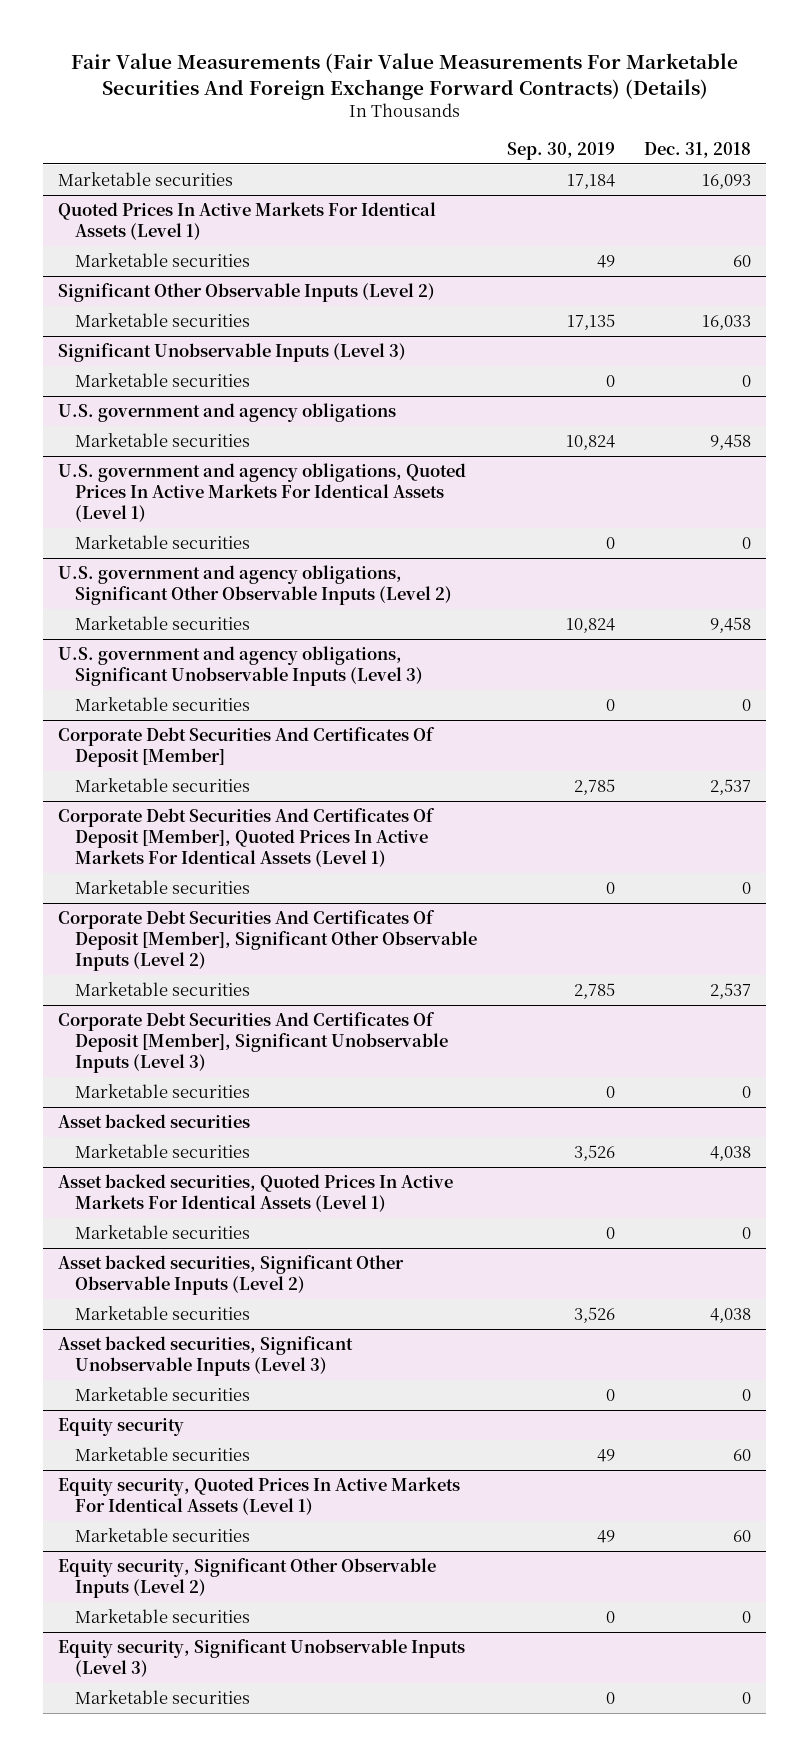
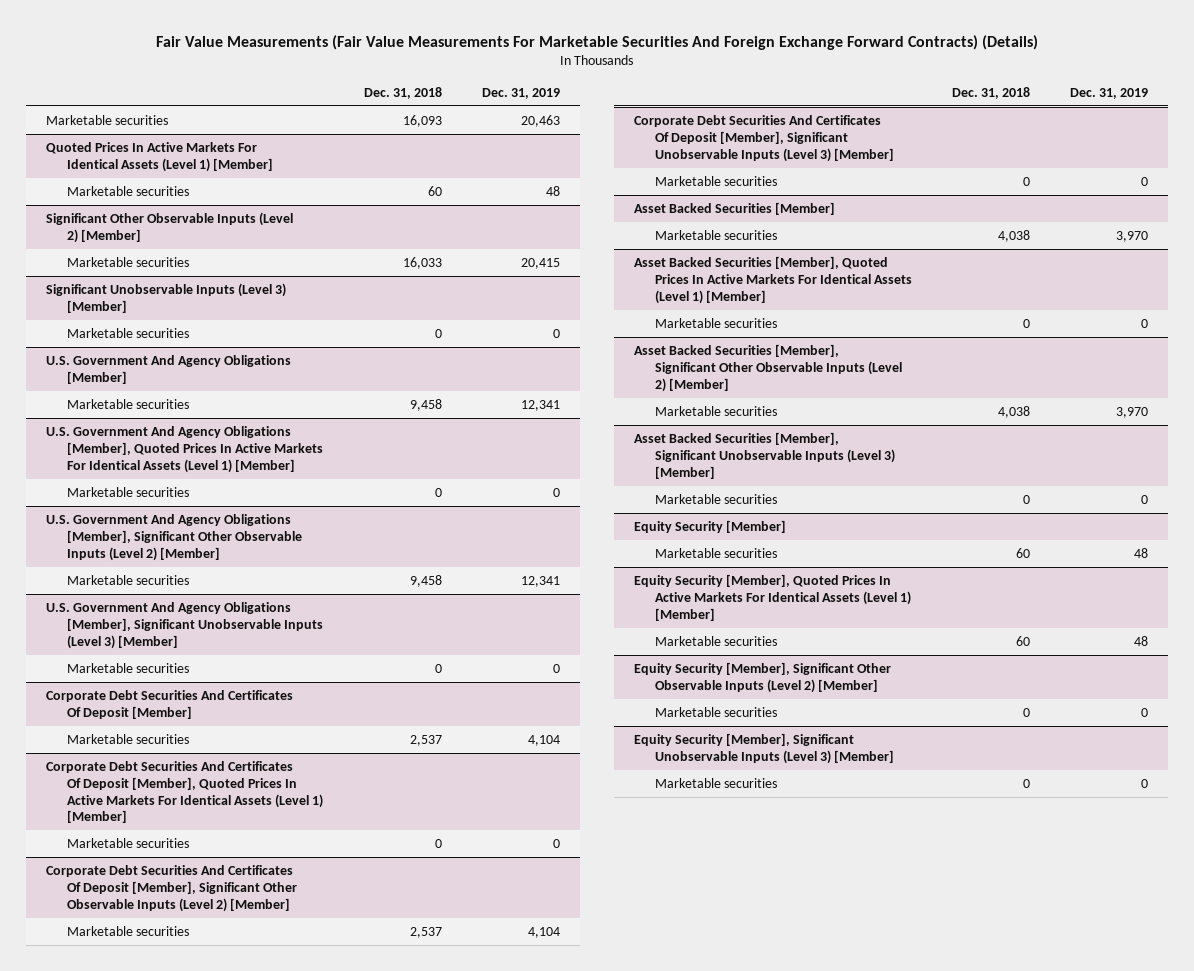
[506,141,615,160] Sep. 30, 2019 -> none
none -> [482,87,561,99] Dec. 31, 2019
[58,201,437,240] Quoted Prices In Active Markets For Identical Assets (Level 1) -> [45,141,274,172] Quoted Prices In Active Markets For Identical Assets (Level 1) [Member]
[58,282,436,302] Significant Other Observable Inputs (Level 2) -> [45,211,293,243] Significant Other Observable Inputs (Level 2) [Member]
[58,342,407,362] Significant Unobservable Inputs (Level 3) -> [45,282,286,313] Significant Unobservable Inputs (Level 3) [Member]
[58,402,397,422] U.S. government and agency obligations -> [45,354,291,384] U.S. Government And Agency Obligations [Member]
[58,462,467,522] U.S. government and agency obligations, Quoted Prices In Active Markets For Identical Assets (Level 1) -> [45,425,324,473] U.S. Government And Agency Obligations [Member], Quoted Prices In Active Markets For Identical Assets (Level 1) [Member]
[58,564,452,605] U.S. government and agency obligations, Significant Other Observable Inputs (Level 2) -> [45,513,303,561] U.S. Government And Agency Obligations [Member], Significant Other Observable Inputs (Level 2) [Member]
[58,645,423,686] U.S. government and agency obligations, Significant Unobservable Inputs (Level 3) -> [45,601,324,649] U.S. Government And Agency Obligations [Member], Significant Unobservable Inputs (Level 3) [Member]
[58,807,436,867] Corporate Debt Securities And Certificates Of Deposit [Member], Quoted Prices In Active Markets For Identical Assets (Level 1) -> [45,760,324,824] Corporate Debt Securities And Certificates Of Deposit [Member], Quoted Prices In Active Markets For Identical Assets (Level 1) [Member]
[58,909,477,971] Corporate Debt Securities And Certificates Of Deposit [Member], Significant Other Observable Inputs (Level 2) -> [45,864,298,912] Corporate Debt Securities And Certificates Of Deposit [Member], Significant Other Observable Inputs (Level 2) [Member]
[58,1011,448,1073] Corporate Debt Securities And Certificates Of Deposit [Member], Significant Unobservable Inputs (Level 3) -> [634,114,895,162] Corporate Debt Securities And Certificates Of Deposit [Member], Significant Unobservable Inputs (Level 3) [Member]
[58,1113,251,1128] Asset backed securities -> [634,201,836,215] Asset Backed Securities [Member]
[58,1173,454,1212] Asset backed securities, Quoted Prices In Active Markets For Identical Assets (Level 1) -> [634,255,913,304] Asset Backed Securities [Member], Quoted Prices In Active Markets For Identical Assets (Level 1) [Member]
[58,1254,405,1295] Asset backed securities, Significant Other Observable Inputs (Level 2) -> [634,343,903,392] Asset Backed Securities [Member], Significant Other Observable Inputs (Level 2) [Member]
[58,1335,354,1376] Asset backed securities, Significant Unobservable Inputs (Level 3) -> [634,431,896,479] Asset Backed Securities [Member], Significant Unobservable Inputs (Level 3) [Member]
[58,1417,185,1436] Equity security -> [634,519,787,533] Equity Security [Member]
[58,1476,461,1515] Equity security, Quoted Prices In Active Markets For Identical Assets (Level 1) -> [634,573,912,621] Equity Security [Member], Quoted Prices In Active Markets For Identical Assets (Level 1) [Member]
[58,1557,437,1598] Equity security, Significant Other Observable Inputs (Level 2) -> [634,661,892,693] Equity Security [Member], Significant Other Observable Inputs (Level 2) [Member]
[58,1638,466,1677] Equity security, Significant Unobservable Inputs (Level 3) -> [634,732,895,764] Equity Security [Member], Significant Unobservable Inputs (Level 3) [Member]

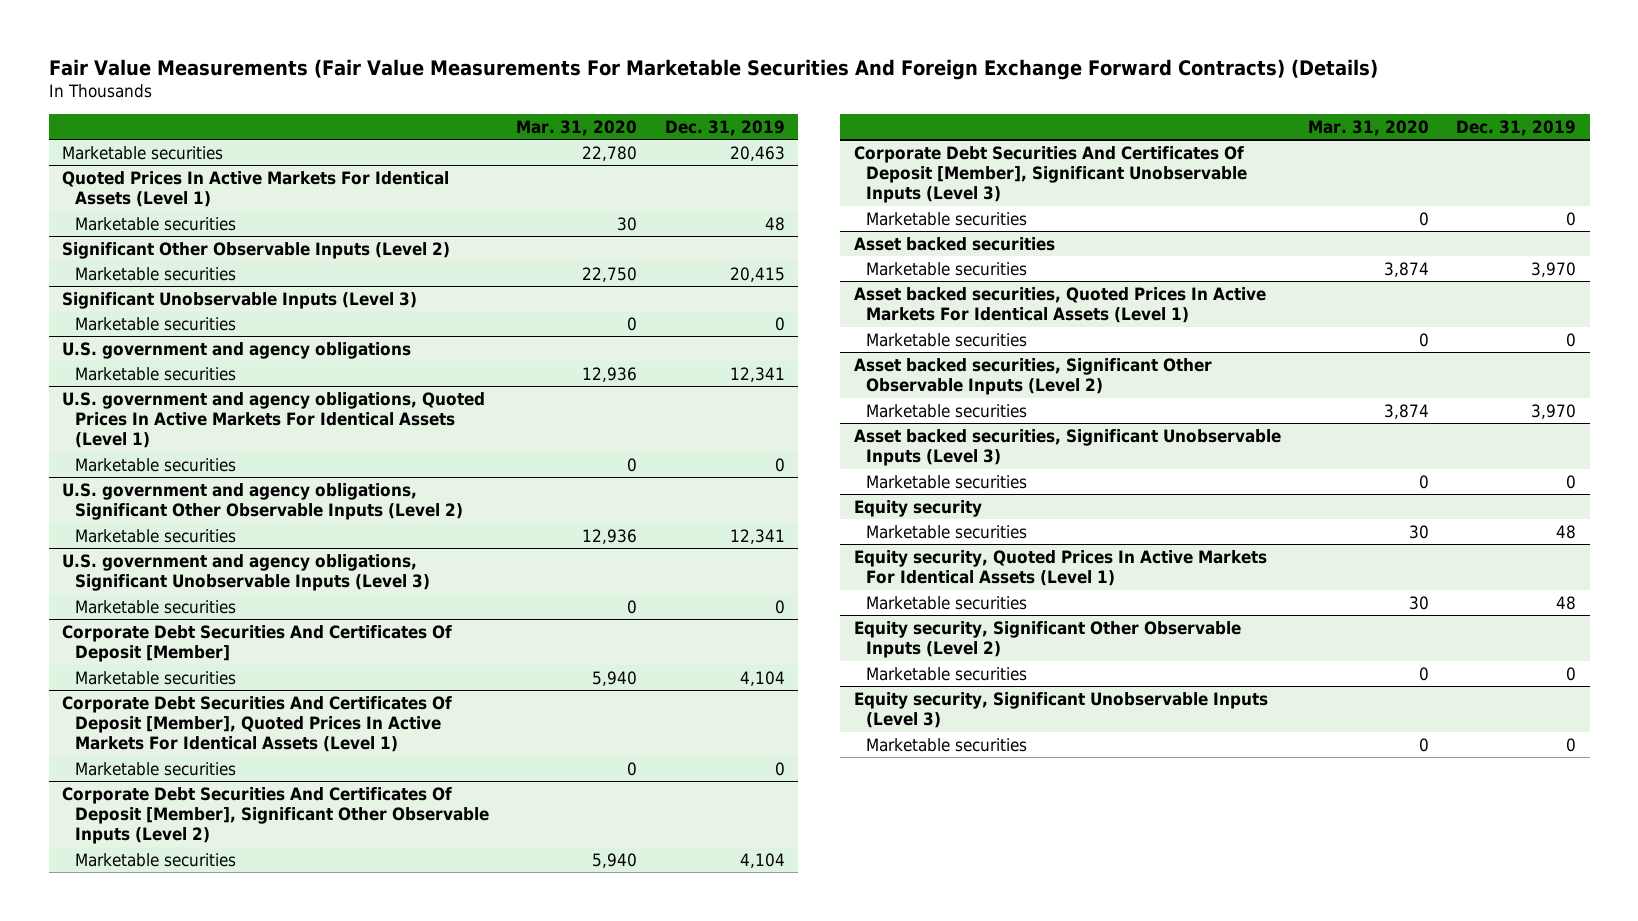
[364,86,443,99] Dec. 31, 2018 -> none
none -> [516,119,638,136] Mar. 31, 2020
[45,141,274,172] Quoted Prices In Active Markets For Identical Assets (Level 1) [Member] -> [62,170,450,207] Quoted Prices In Active Markets For Identical Assets (Level 1)
[45,211,293,243] Significant Other Observable Inputs (Level 2) [Member] -> [62,241,451,259] Significant Other Observable Inputs (Level 2)
[45,282,286,313] Significant Unobservable Inputs (Level 3) [Member] -> [62,291,418,309] Significant Unobservable Inputs (Level 3)
[45,354,291,384] U.S. Government And Agency Obligations [Member] -> [62,341,412,359] U.S. government and agency obligations
[45,425,324,473] U.S. Government And Agency Obligations [Member], Quoted Prices In Active Markets For Identical Assets (Level 1) [Member] -> [62,391,486,449] U.S. government and agency obligations, Quoted Prices In Active Markets For Identical Assets (Level 1)
[45,513,303,561] U.S. Government And Agency Obligations [Member], Significant Other Observable Inputs (Level 2) [Member] -> [62,482,463,520] U.S. government and agency obligations, Significant Other Observable Inputs (Level 2)
[45,601,324,649] U.S. Government And Agency Obligations [Member], Significant Unobservable Inputs (Level 3) [Member] -> [62,553,430,591] U.S. government and agency obligations, Significant Unobservable Inputs (Level 3)
[45,760,324,824] Corporate Debt Securities And Certificates Of Deposit [Member], Quoted Prices In Active Markets For Identical Assets (Level 1) [Member] -> [62,695,453,753] Corporate Debt Securities And Certificates Of Deposit [Member], Quoted Prices In Active Markets For Identical Assets (Level 1)
[45,864,298,912] Corporate Debt Securities And Certificates Of Deposit [Member], Significant Other Observable Inputs (Level 2) [Member] -> [62,786,489,845] Corporate Debt Securities And Certificates Of Deposit [Member], Significant Other Observable Inputs (Level 2)
[634,114,895,162] Corporate Debt Securities And Certificates Of Deposit [Member], Significant Unobservable Inputs (Level 3) [Member] -> [853,145,1248,204] Corporate Debt Securities And Certificates Of Deposit [Member], Significant Unobservable Inputs (Level 3)
[634,201,836,215] Asset Backed Securities [Member] -> [853,236,1055,251] Asset backed securities
[634,255,913,304] Asset Backed Securities [Member], Quoted Prices In Active Markets For Identical Assets (Level 1) [Member] -> [853,286,1266,323] Asset backed securities, Quoted Prices In Active Markets For Identical Assets (Level 1)
[634,343,903,392] Asset Backed Securities [Member], Significant Other Observable Inputs (Level 2) [Member] -> [853,357,1212,395] Asset backed securities, Significant Other Observable Inputs (Level 2)
[634,431,896,479] Asset Backed Securities [Member], Significant Unobservable Inputs (Level 3) [Member] -> [853,428,1281,466] Asset backed securities, Significant Unobservable Inputs (Level 3)
[634,519,787,533] Equity Security [Member] -> [853,499,982,517] Equity security
[634,573,912,621] Equity Security [Member], Quoted Prices In Active Markets For Identical Assets (Level 1) [Member] -> [853,549,1267,586] Equity security, Quoted Prices In Active Markets For Identical Assets (Level 1)
[634,661,892,693] Equity Security [Member], Significant Other Observable Inputs (Level 2) [Member] -> [853,620,1241,658] Equity security, Significant Other Observable Inputs (Level 2)
[634,732,895,764] Equity Security [Member], Significant Unobservable Inputs (Level 3) [Member] -> [853,691,1268,728] Equity security, Significant Unobservable Inputs (Level 3)

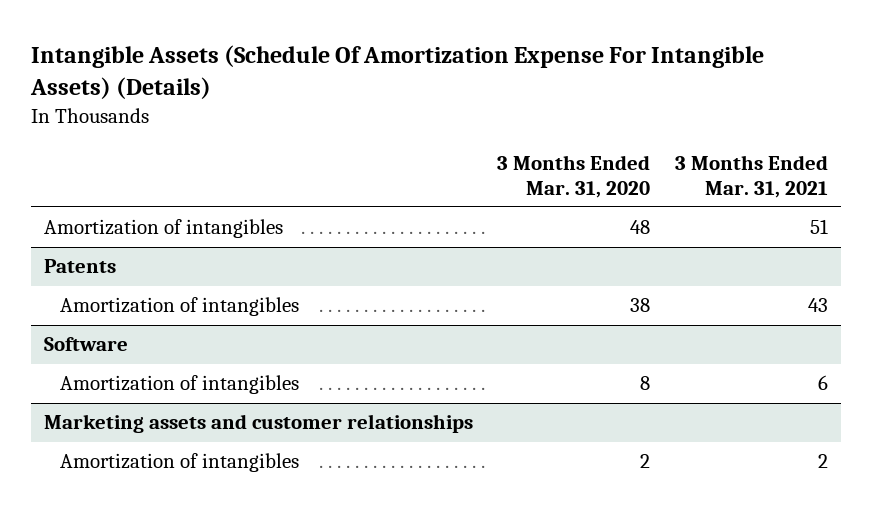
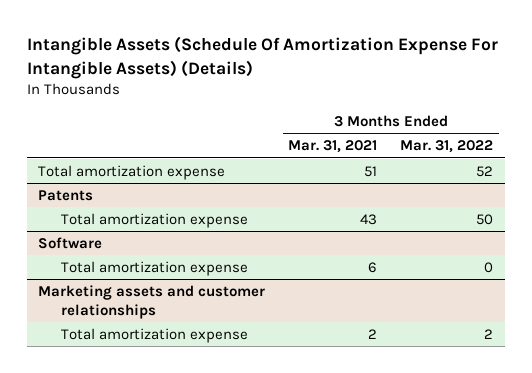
[497,154,651,198] 3 Months Ended Mar. 31, 2020 -> none
none -> [400,140,494,154] Mar. 31, 2022
[43,219,283,239] Amortization of intangibles -> [38,164,226,180] Total amortization expense
[60,297,300,317] Amortization of intangibles -> [61,212,249,228] Total amortization expense
[60,375,300,395] Amortization of intangibles -> [61,260,249,276] Total amortization expense
[60,453,300,473] Amortization of intangibles -> [61,327,249,343] Total amortization expense

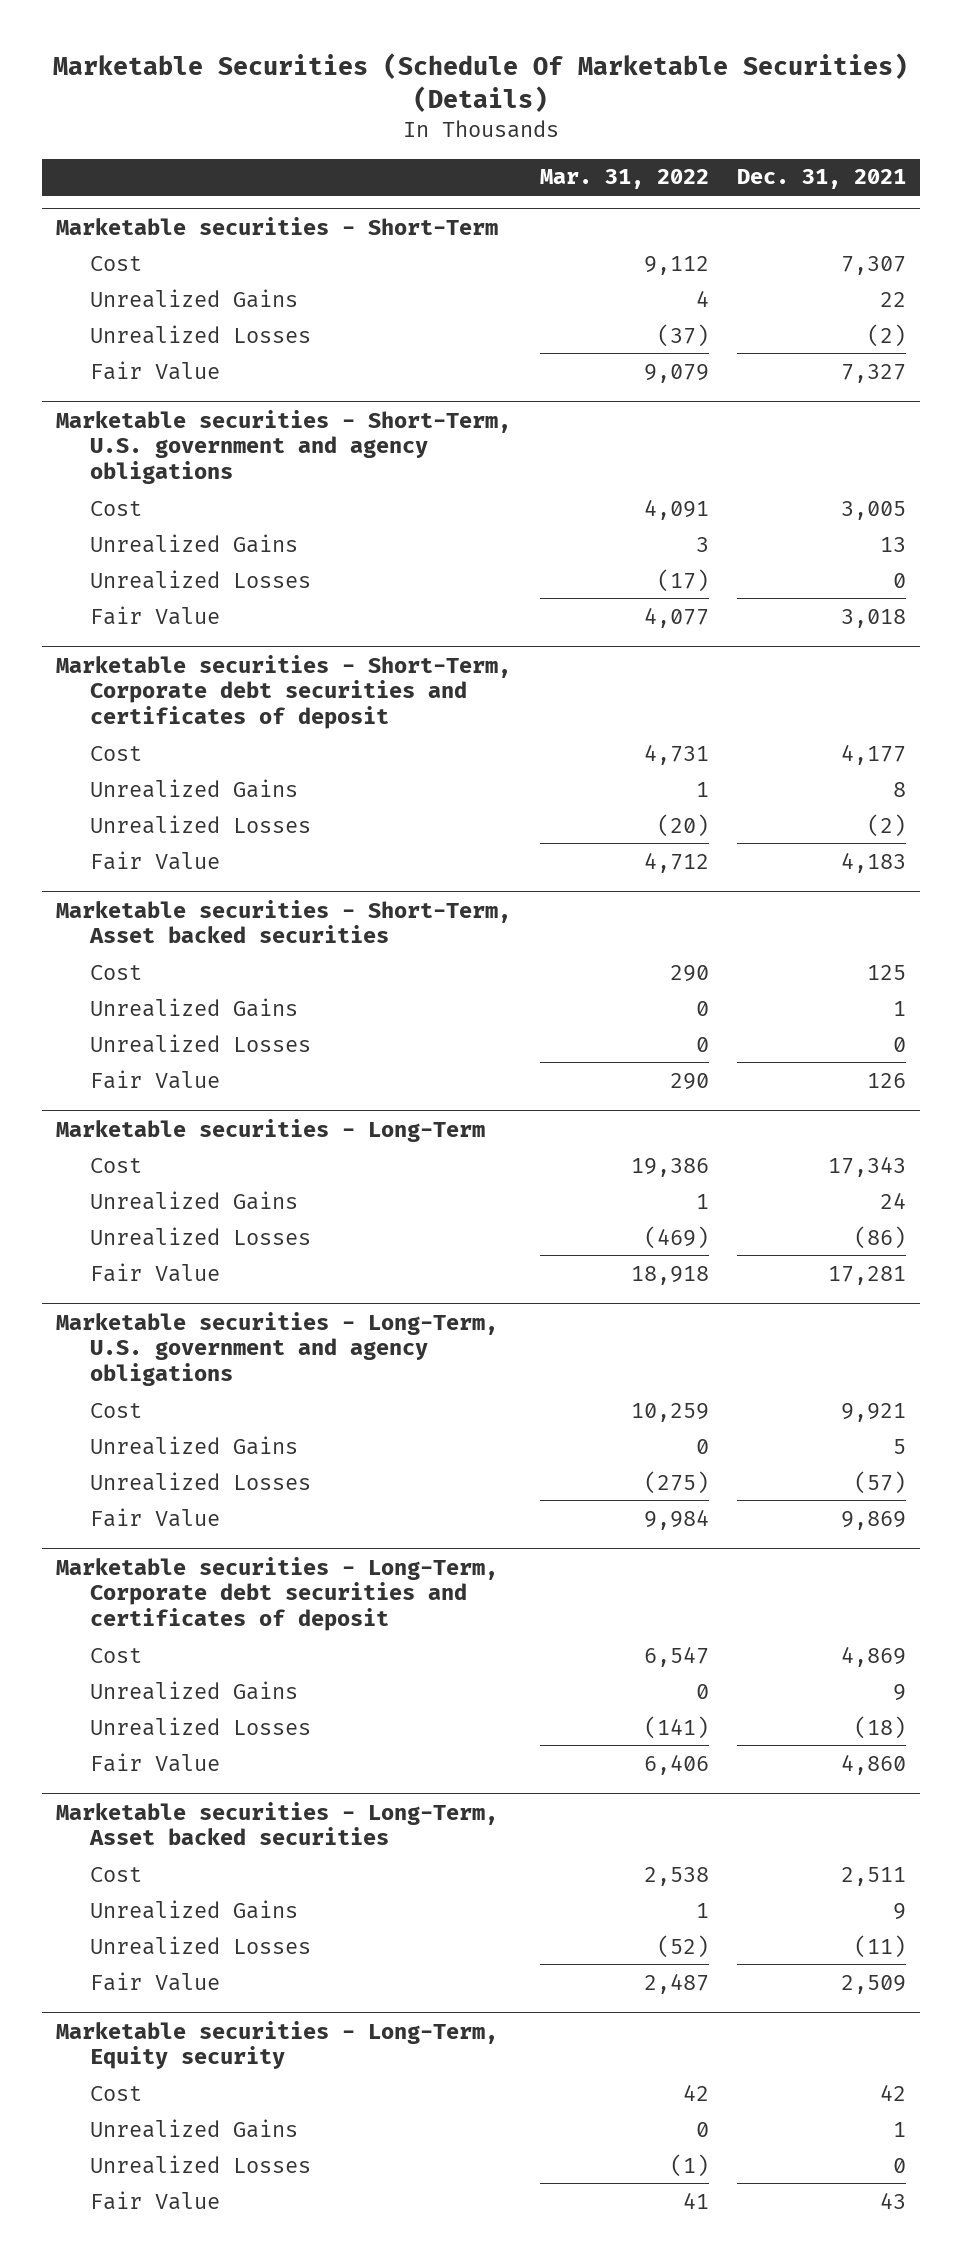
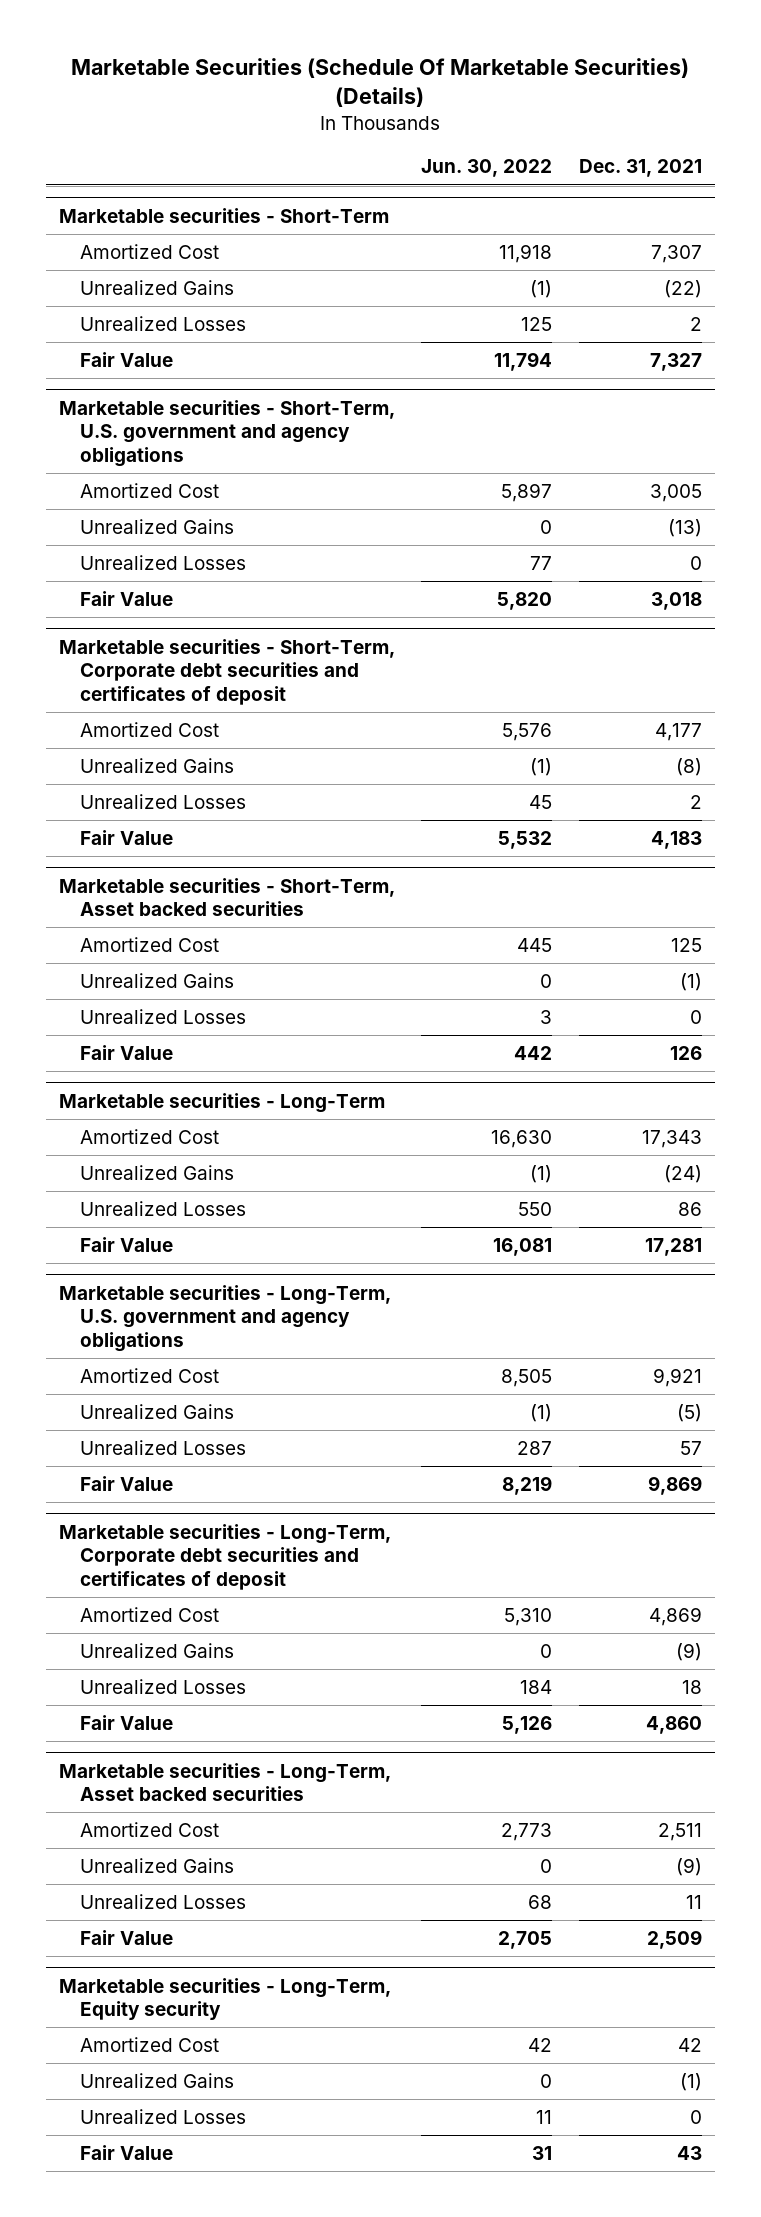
[539,169,709,190] Mar. 31, 2022 -> none
none -> [421,159,553,178] Jun. 30, 2022
[89,255,142,271] Cost -> [80,243,220,259] Amortized Cost
[879,291,906,307] 22 -> [663,279,702,298] (22)
[866,323,906,347] (2) -> [689,316,702,331] 2
[89,500,142,516] Cost -> [80,482,220,498] Amortized Cost
[879,536,906,552] 13 -> [667,518,702,537] (13)
[89,745,142,761] Cost -> [80,721,220,737] Amortized Cost
[892,781,906,797] 8 -> [675,757,702,776] (8)
[866,813,906,837] (2) -> [689,794,702,809] 2
[89,964,142,980] Cost -> [80,936,220,952] Amortized Cost
[892,1000,906,1016] 1 -> [679,972,702,991] (1)
[89,1157,142,1173] Cost -> [80,1128,220,1144] Amortized Cost
[879,1192,906,1209] 24 -> [663,1164,702,1183] (24)
[853,1225,906,1249] (86) -> [677,1201,702,1216] 86
[89,1402,142,1418] Cost -> [80,1367,220,1383] Amortized Cost
[892,1438,906,1454] 5 -> [676,1403,702,1422] (5)
[853,1470,906,1494] (57) -> [679,1440,702,1455] 57
[89,1647,142,1663] Cost -> [80,1606,220,1622] Amortized Cost
[892,1683,906,1701] 9 -> [675,1642,702,1661] (9)
[853,1715,906,1739] (18) -> [681,1679,702,1694] 18
[89,1866,142,1882] Cost -> [80,1821,220,1837] Amortized Cost
[892,1902,906,1920] 9 -> [675,1857,702,1876] (9)
[853,1934,906,1958] (11) -> [685,1894,702,1909] 11
[89,2085,142,2101] Cost -> [80,2036,220,2052] Amortized Cost
[892,2121,906,2137] 1 -> [679,2072,702,2091] (1)

